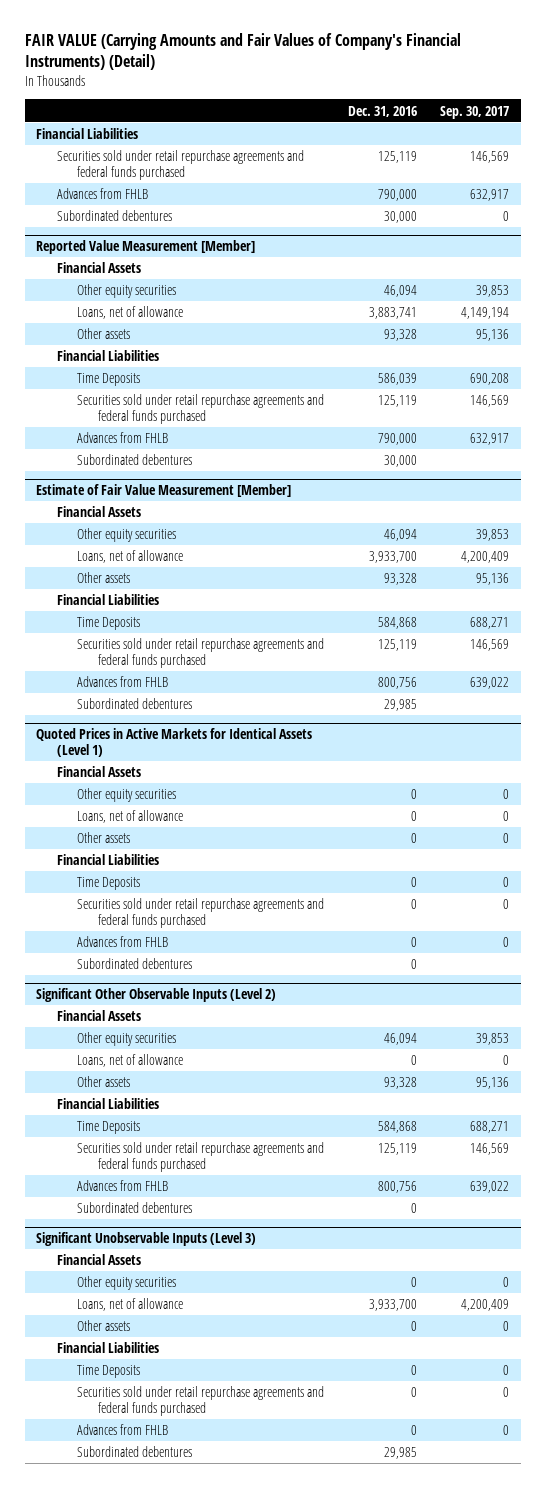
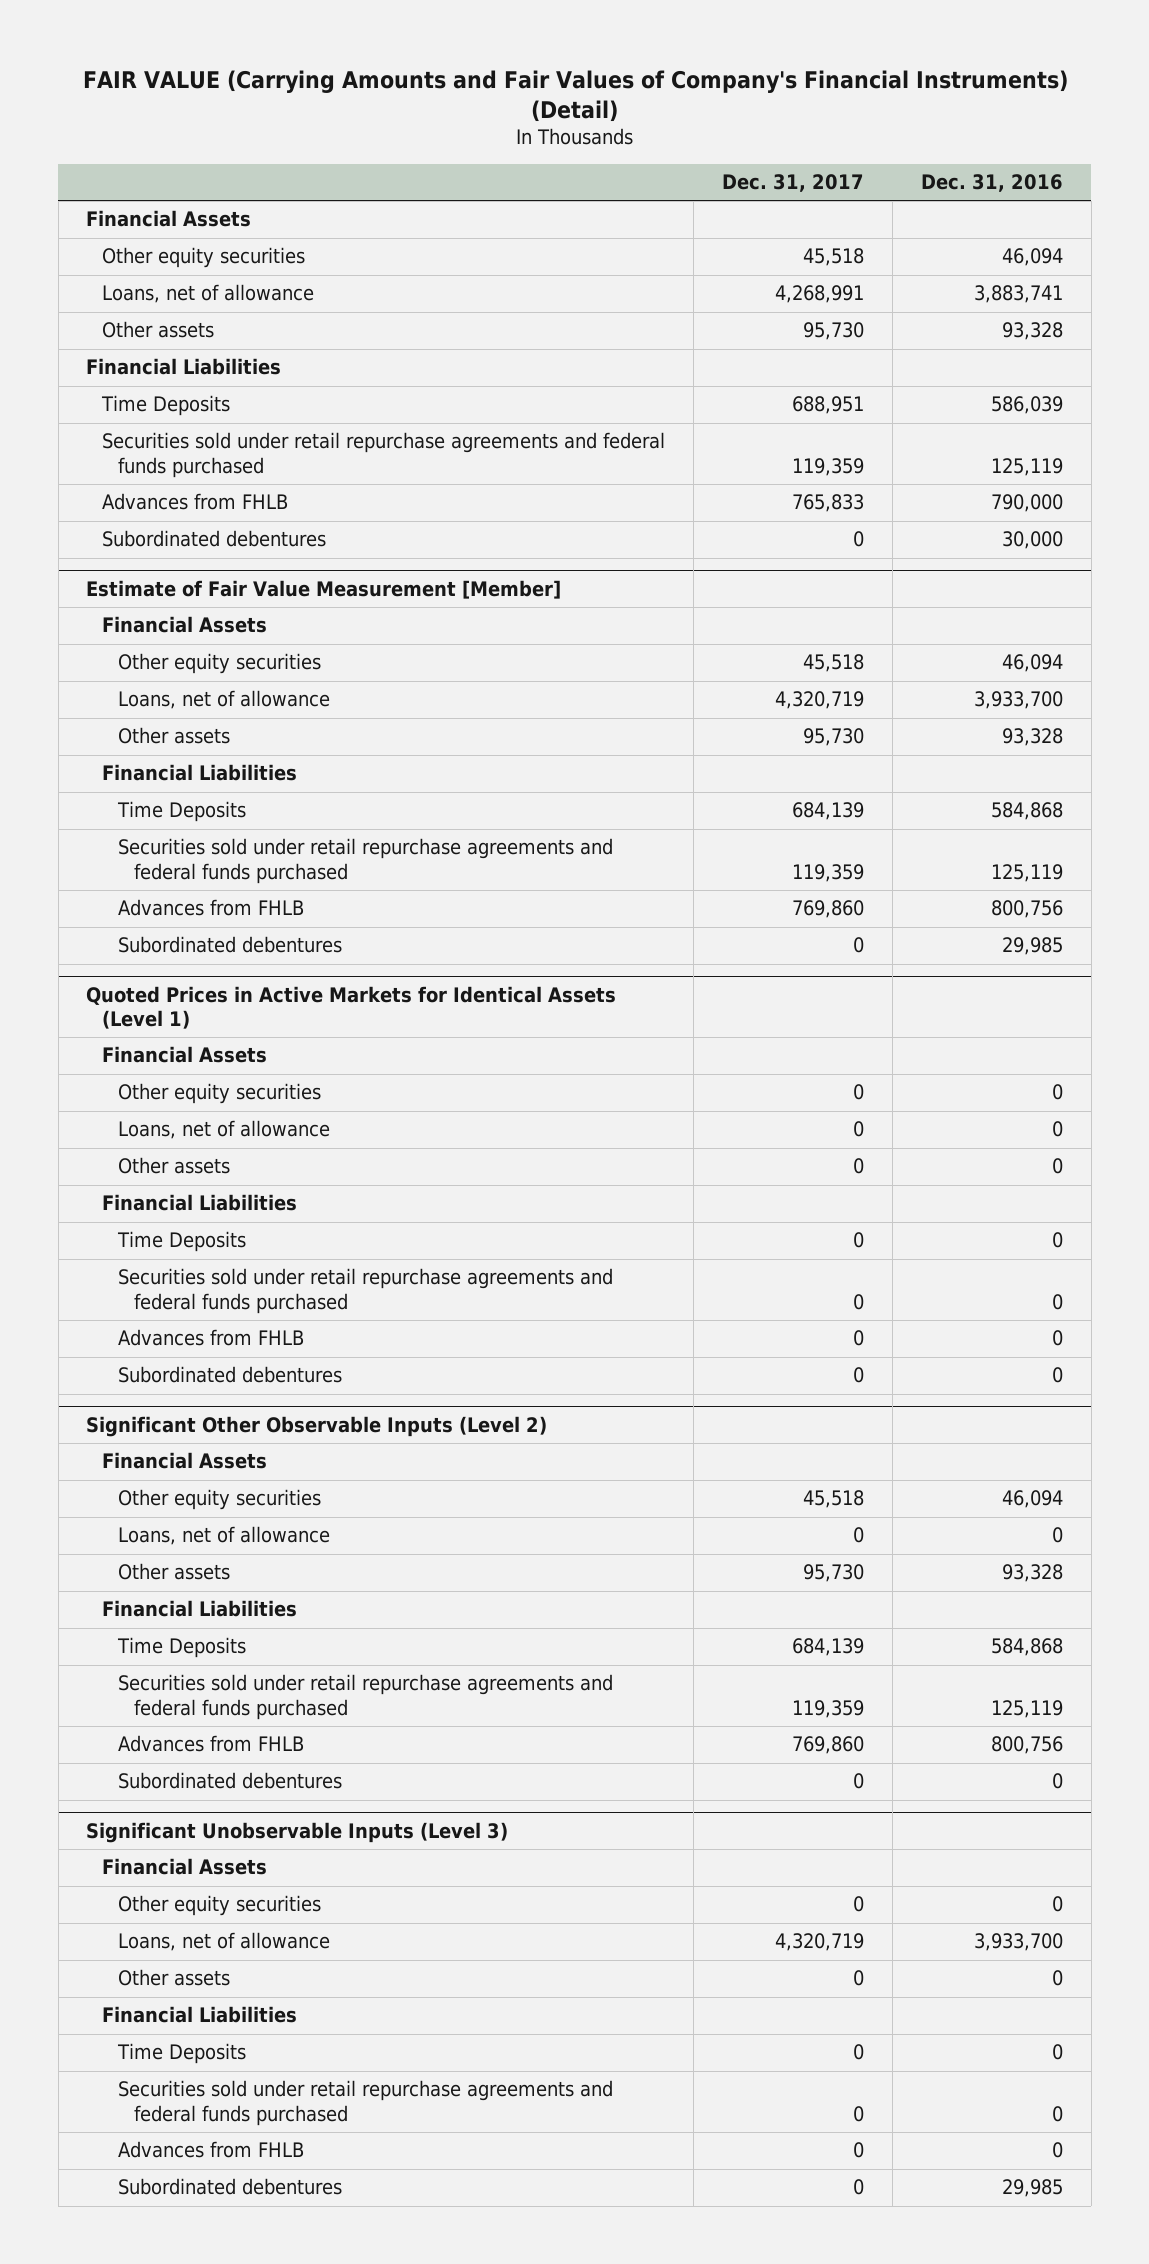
[439,105,509,119] Sep. 30, 2017 -> none
none -> [722,174,865,193] Dec. 31, 2017
[36,128,139,140] Financial Liabilities -> none
[56,150,304,181] Securities sold under retail repurchase agreements and federal funds purchased -> none
[56,188,148,200] Advances from FHLB -> none
[56,210,172,222] Subordinated debentures -> none
[36,240,256,255] Reported Value Measurement [Member] -> none

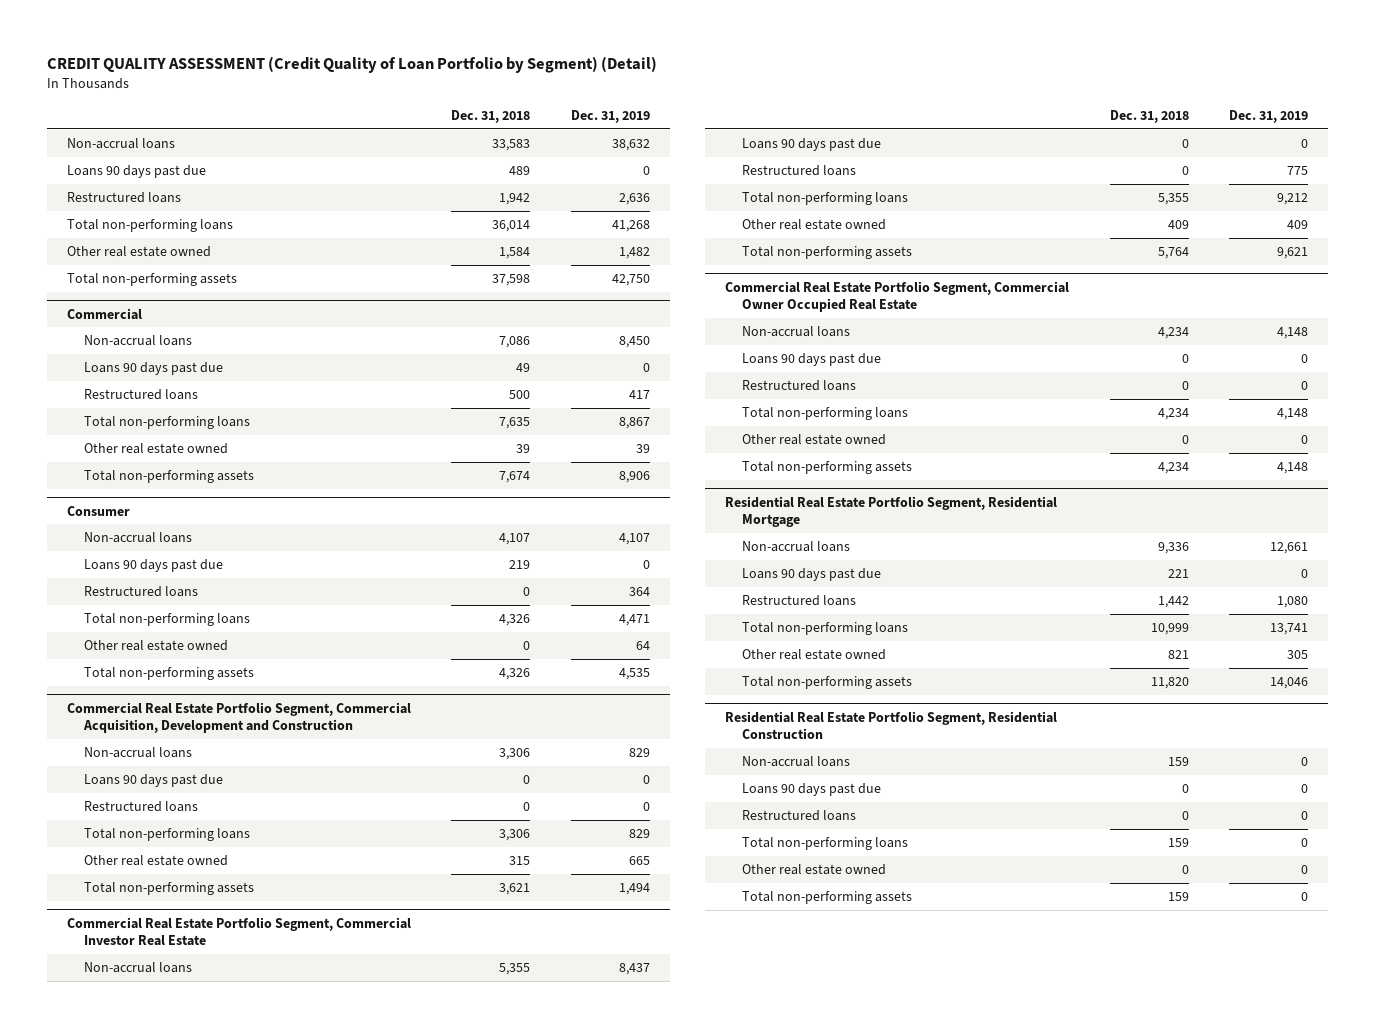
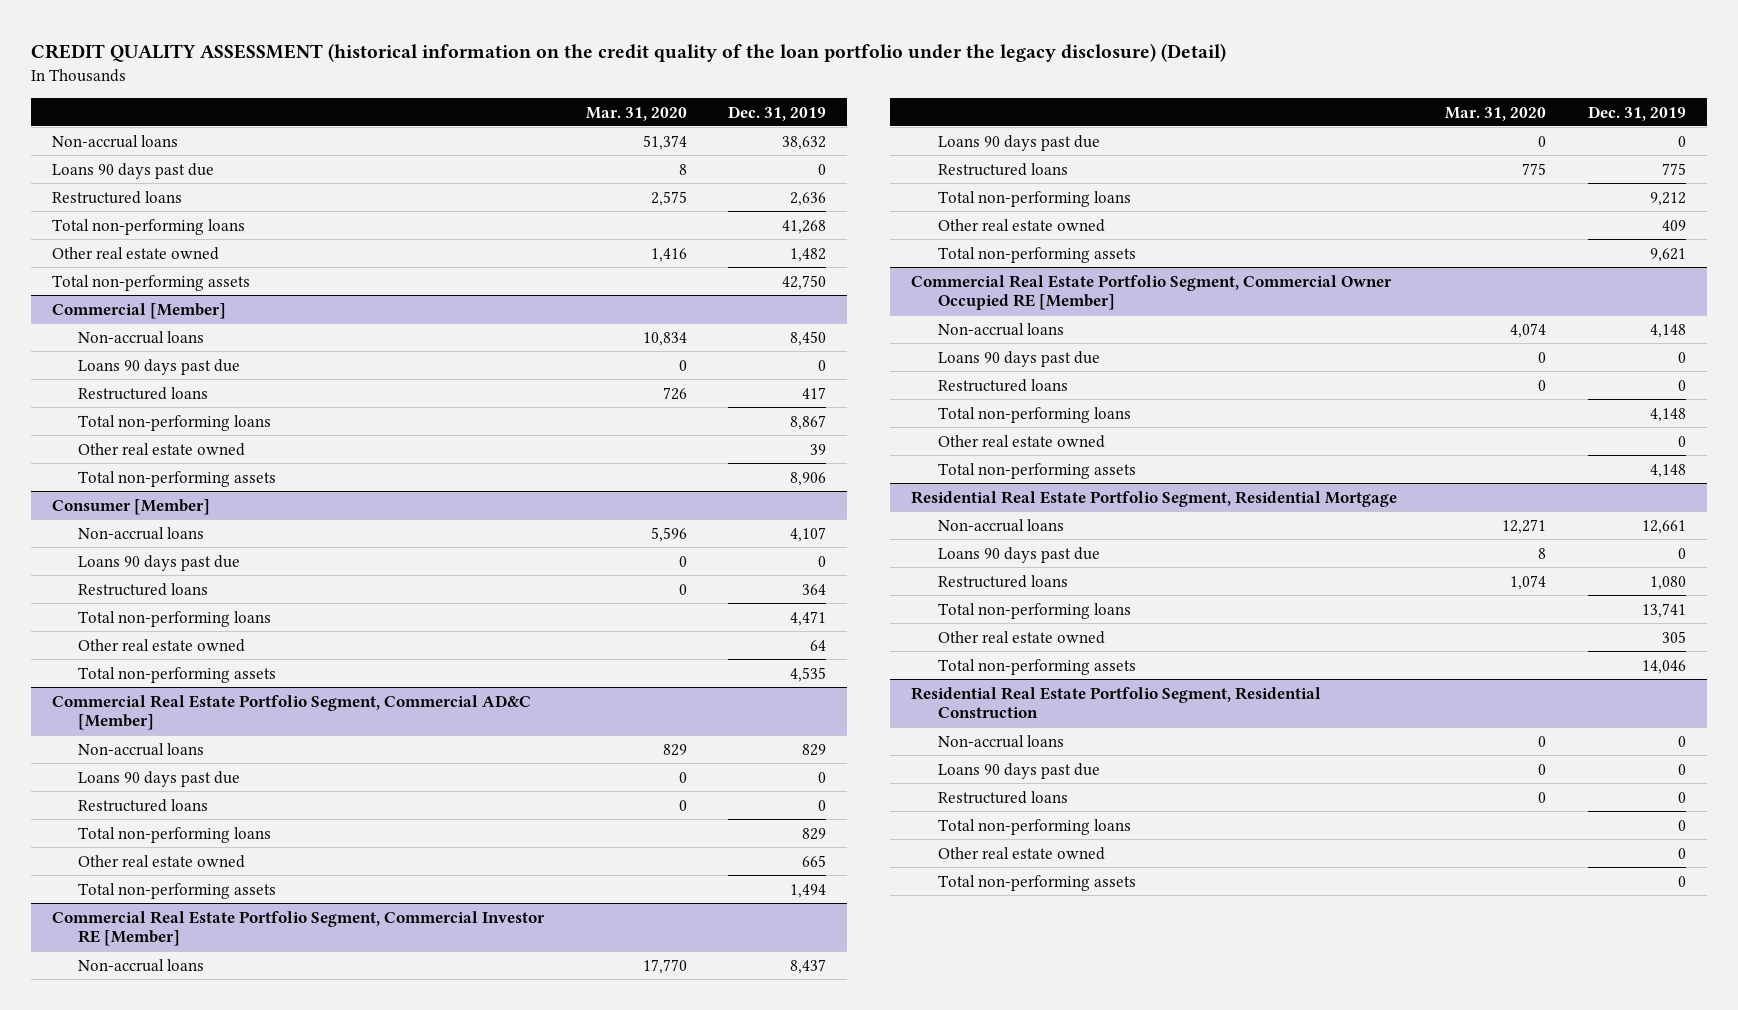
[46,55,657,73] CREDIT QUALITY ASSESSMENT (Credit Quality of Loan Portfolio by Segment) (Detail) -> [30,42,1226,62] CREDIT QUALITY ASSESSMENT (historical information on the credit quality of the loan portfolio under the legacy disclosure) (Detail)
[451,110,531,124] Dec. 31, 2018 -> none
none -> [585,106,687,121] Mar. 31, 2020
[67,307,143,320] Commercial -> [51,302,226,319] Commercial [Member]
[67,505,131,516] Consumer -> [51,498,210,515] Consumer [Member]
[67,701,412,734] Commercial Real Estate Portfolio Segment, Commercial Acquisition, Development and Construction -> none
none -> [51,694,531,731] Commercial Real Estate Portfolio Segment, Commercial AD&C [Member]
[67,916,412,947] Commercial Real Estate Portfolio Segment, Commercial Investor Real Estate -> [51,910,545,947] Commercial Real Estate Portfolio Segment, Commercial Investor RE [Member]
[725,280,1070,313] Commercial Real Estate Portfolio Segment, Commercial Owner Occupied Real Estate -> [911,274,1393,311] Commercial Real Estate Portfolio Segment, Commercial Owner Occupied RE [Member]

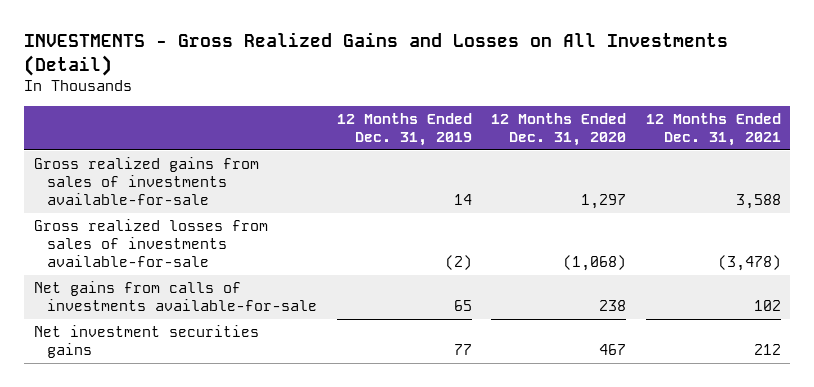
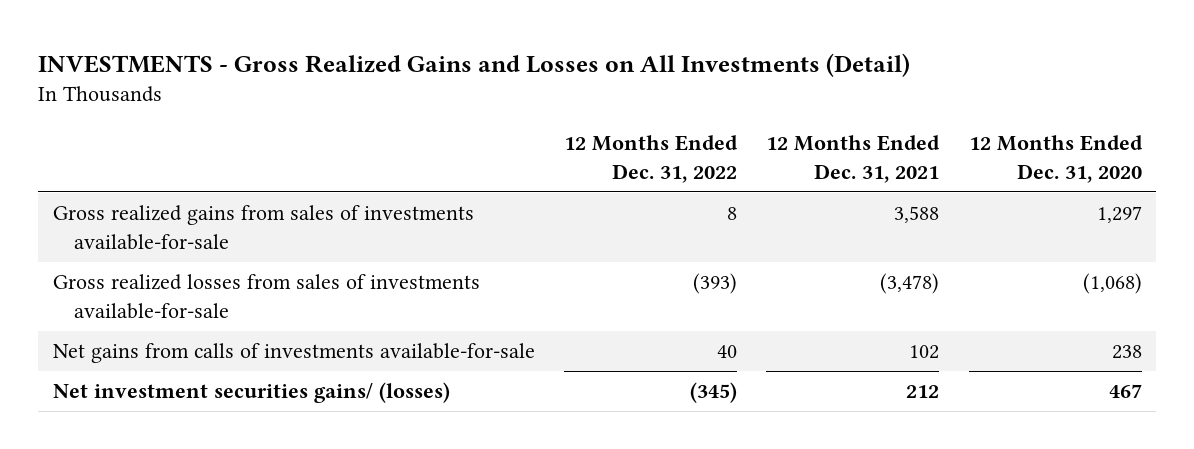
[336,113,472,147] 12 Months Ended Dec. 31, 2019 -> none
none -> [563,135,738,183] 12 Months Ended Dec. 31, 2022
[33,325,259,359] Net investment securities gains -> [52,382,450,404] Net investment securities gains/ (losses)

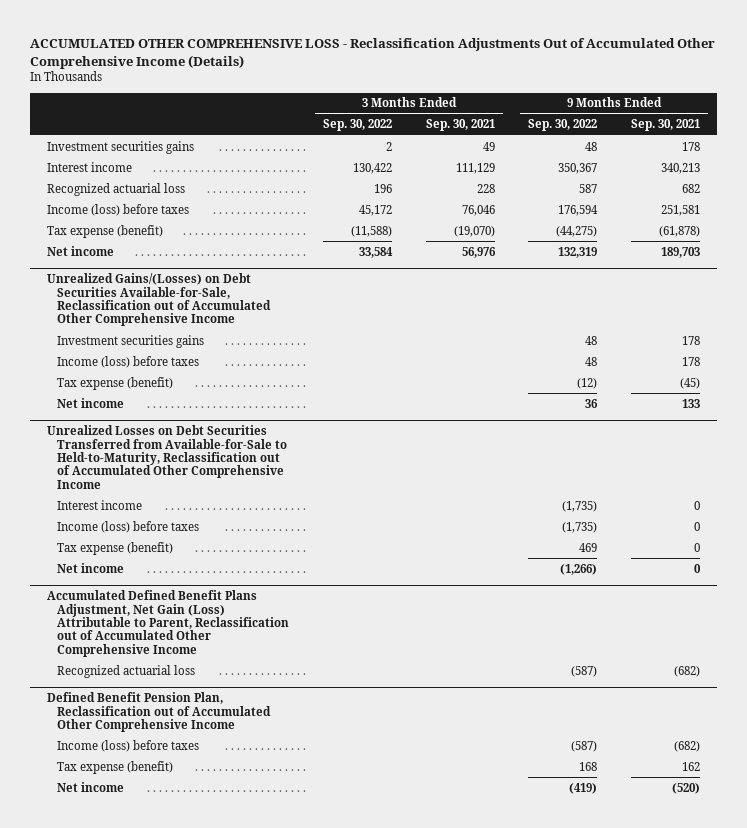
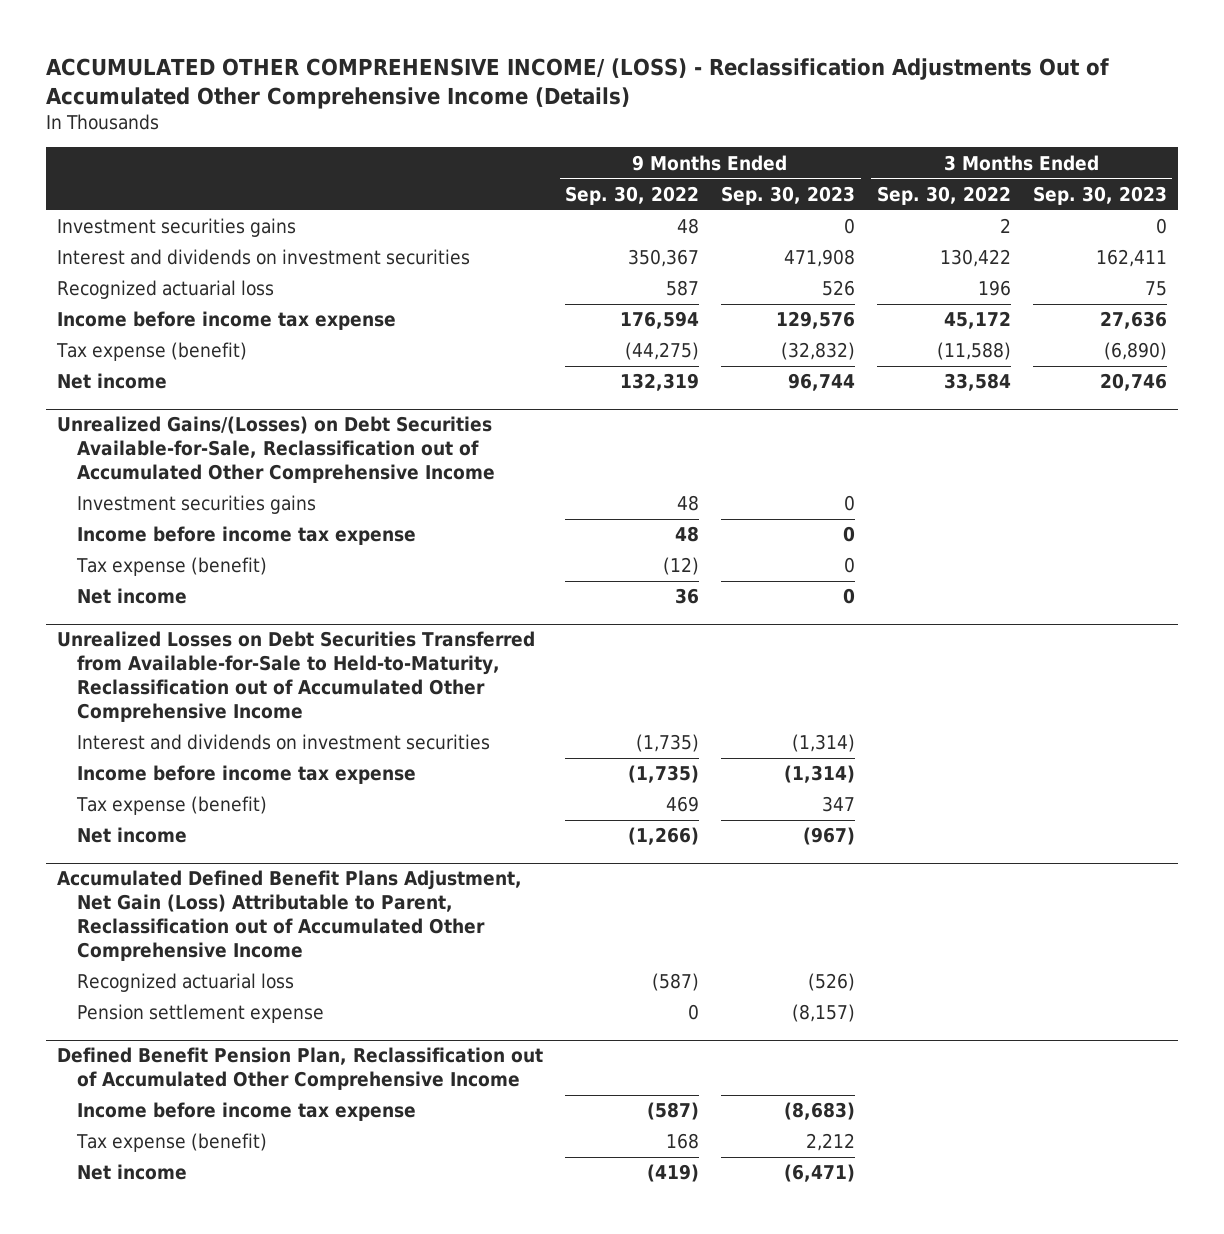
[29,37,715,69] ACCUMULATED OTHER COMPREHENSIVE LOSS - Reclassification Adjustments Out of Accumulated Other Comprehensive Income (Details) -> [46,58,1110,109] ACCUMULATED OTHER COMPREHENSIVE INCOME/ (LOSS) - Reclassification Adjustments Out of Accumulated Other Comprehensive Income (Details)
[425,119,495,132] Sep. 30, 2021 -> none
[630,119,700,132] Sep. 30, 2021 -> none
none -> [721,185,856,205] Sep. 30, 2023
none -> [1032,185,1167,205] Sep. 30, 2023
[46,161,132,172] Interest income -> [57,249,471,266] Interest and dividends on investment securities
[46,203,189,216] Income (loss) before taxes -> [57,311,397,331] Income before income tax expense
[57,355,200,368] Income (loss) before taxes -> [77,526,417,546] Income before income tax expense
[57,499,143,510] Interest income -> [77,734,491,751] Interest and dividends on investment securities
[57,520,200,533] Income (loss) before taxes -> [77,765,417,785] Income before income tax expense
none -> [77,1004,325,1024] Pension settlement expense
[57,739,200,752] Income (loss) before taxes -> [77,1102,417,1122] Income before income tax expense

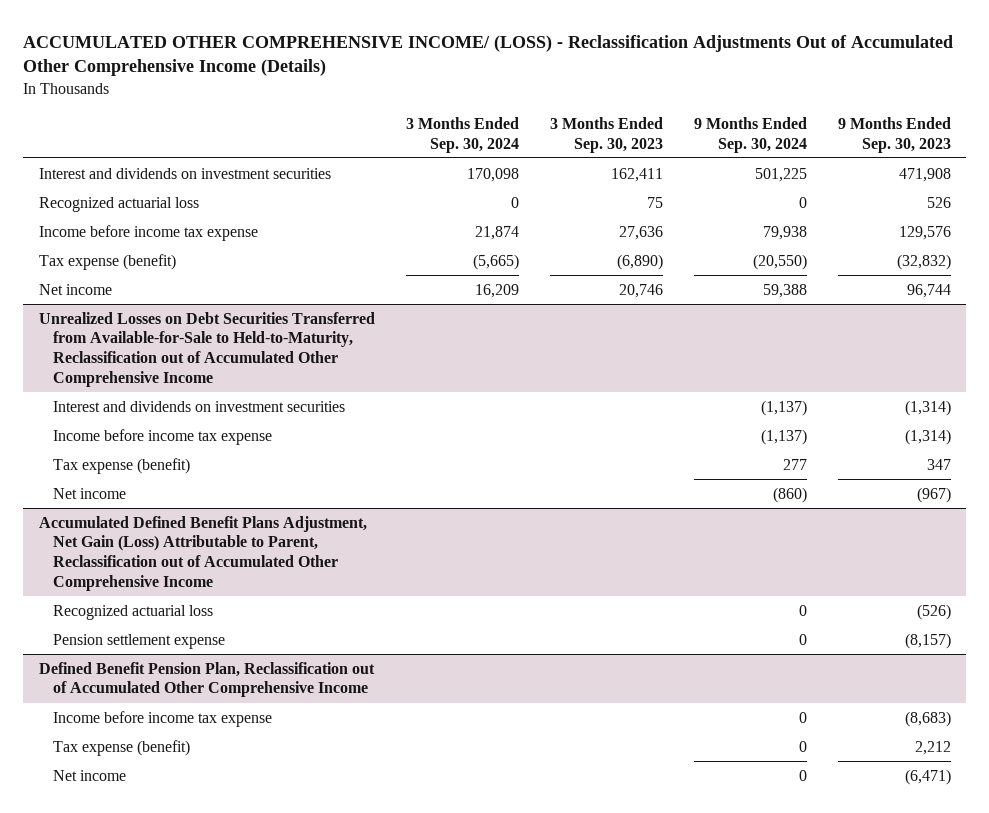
[565,185,700,205] Sep. 30, 2022 -> none
[876,185,1011,205] Sep. 30, 2022 -> none
none -> [405,116,519,153] 3 Months Ended Sep. 30, 2024
none -> [693,116,807,153] 9 Months Ended Sep. 30, 2024
[57,218,297,238] Investment securities gains -> none
[57,416,496,484] Unrealized Gains/(Losses) on Debt Securities Available-for-Sale, Reclassification out of Accumulated Other Comprehensive Income -> none
[77,495,317,515] Investment securities gains -> none
[77,526,417,546] Income before income tax expense -> none
[76,557,268,577] Tax expense (benefit) -> none
[77,588,188,605] Net income -> none

